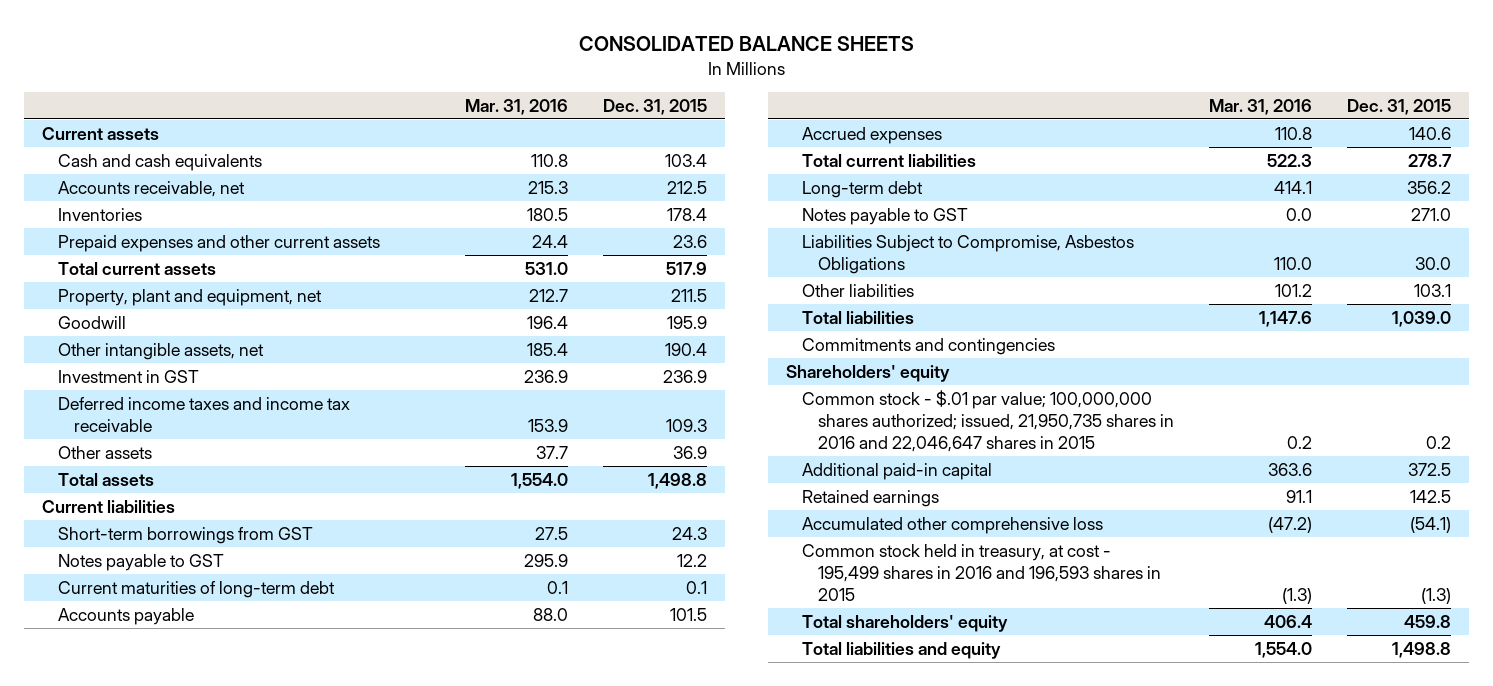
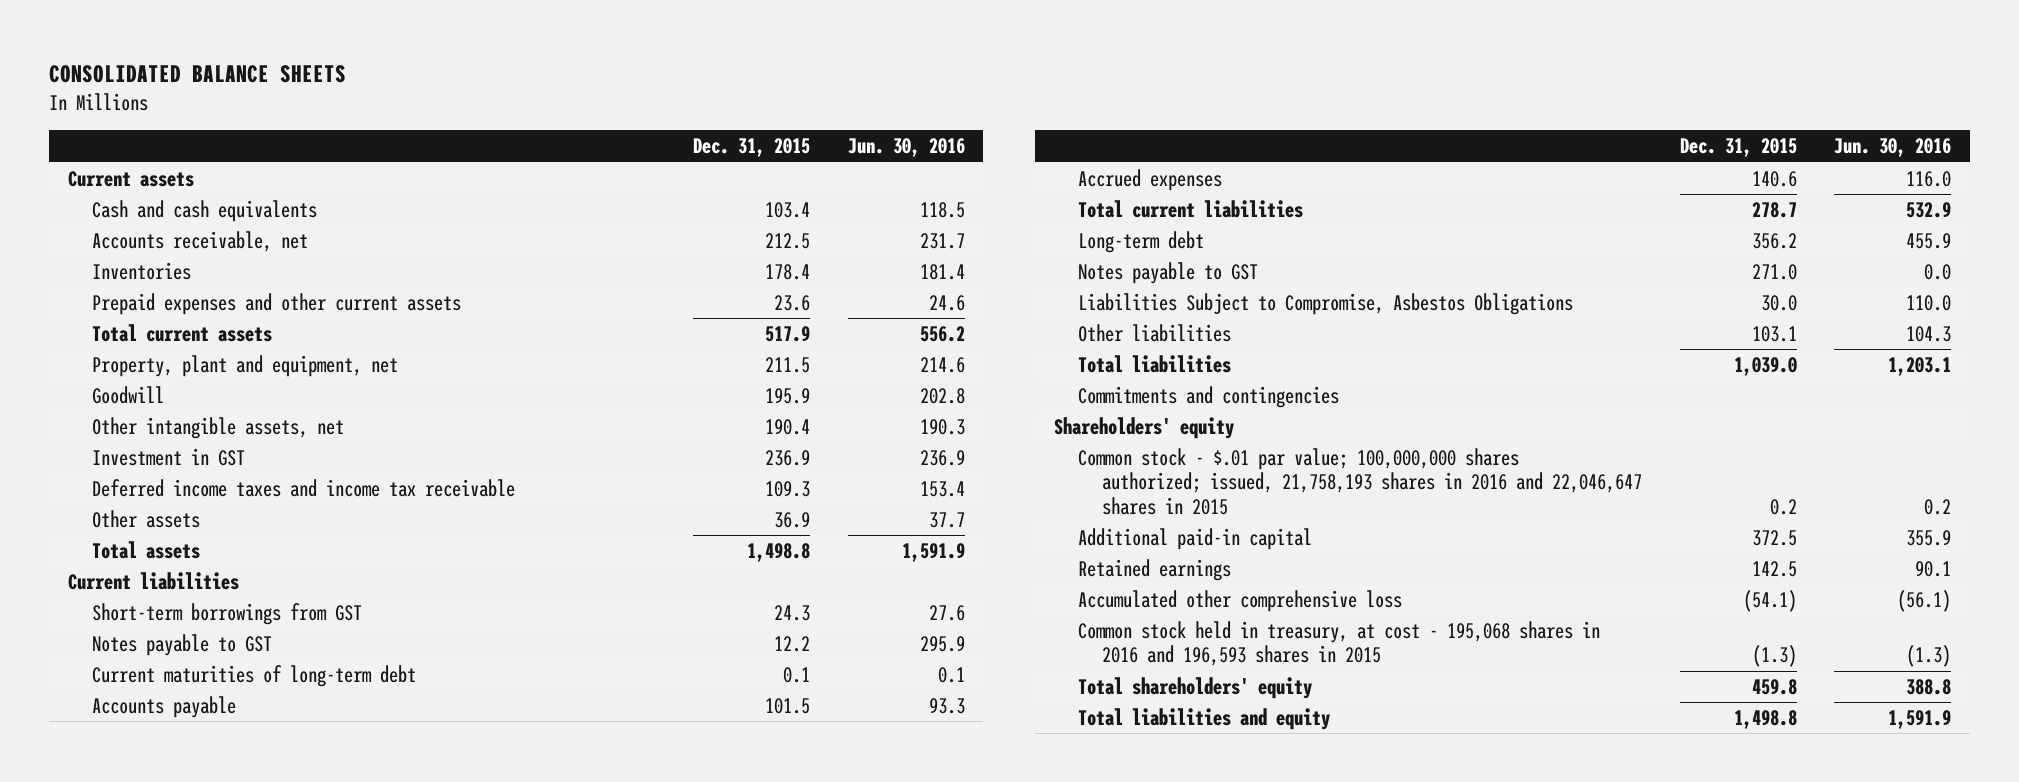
[465,98,569,115] Mar. 31, 2016 -> none
none -> [847,138,965,158] Jun. 30, 2016
[801,389,1174,452] Common stock - $.01 par value; 100,000,000 shares authorized; issued, 21,950,735 shares in 2016 and 22,046,647 shares in 2015 -> [1078,447,1643,515] Common stock - $.01 par value; 100,000,000 shares authorized; issued, 21,758,193 shares in 2016 and 22,046,647 shares in 2015
[801,543,1161,601] Common stock held in treasury, at cost - 195,499 shares in 2016 and 196,593 shares in 2015 -> [1078,620,1601,667] Common stock held in treasury, at cost - 195,068 shares in 2016 and 196,593 shares in 2015

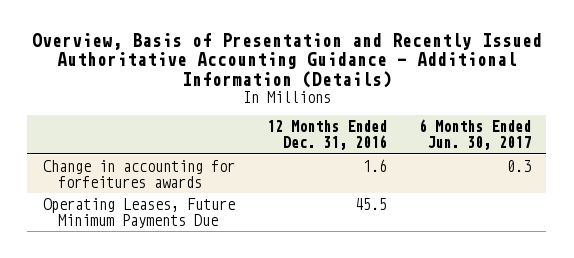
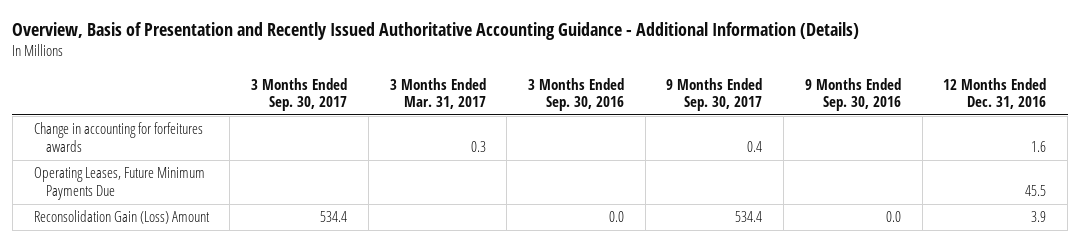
[418,119,531,151] 6 Months Ended Jun. 30, 2017 -> none
none -> [251,77,348,112] 3 Months Ended Sep. 30, 2017
none -> [389,77,486,110] 3 Months Ended Mar. 31, 2017
none -> [527,77,624,112] 3 Months Ended Sep. 30, 2016
none -> [666,77,763,112] 9 Months Ended Sep. 30, 2017
none -> [804,77,901,112] 9 Months Ended Sep. 30, 2016
none -> [33,210,210,225] Reconsolidation Gain (Loss) Amount

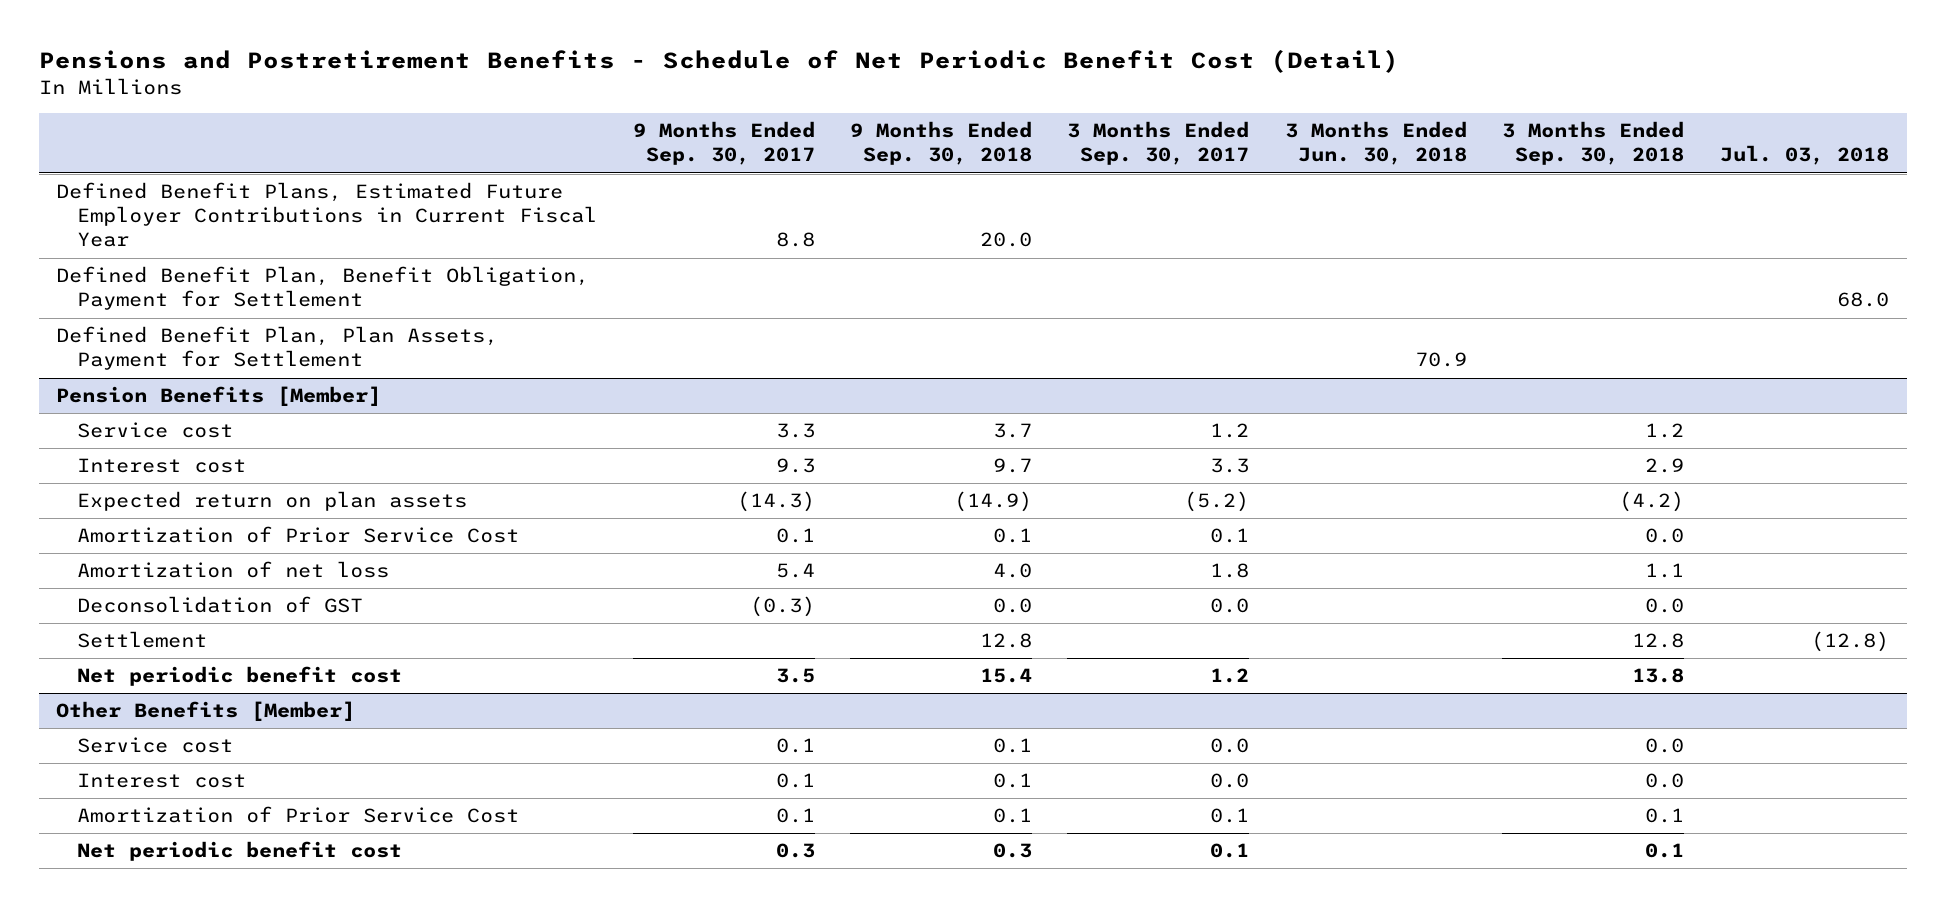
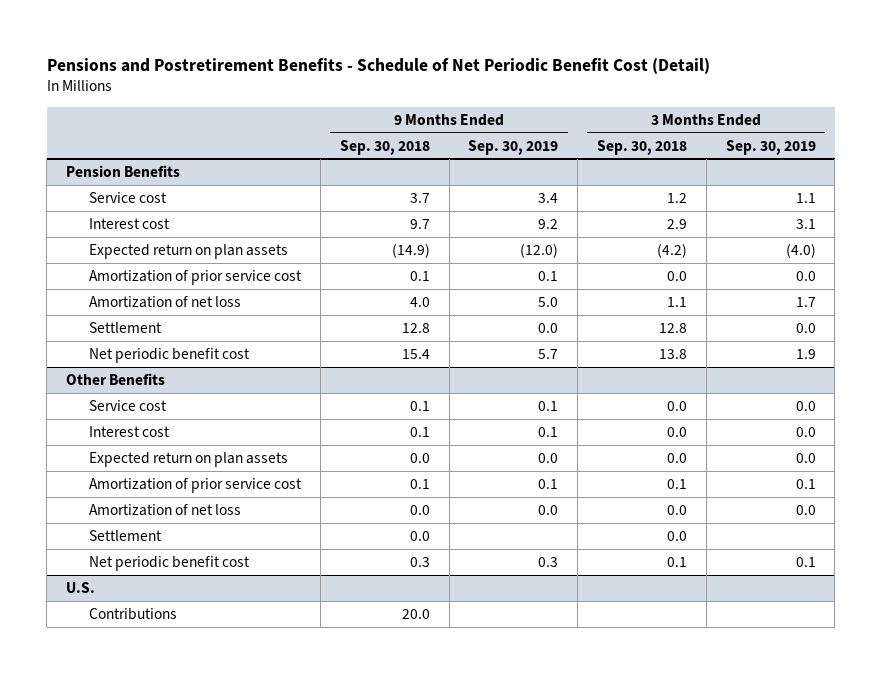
[632,121,815,166] 9 Months Ended Sep. 30, 2017 -> none
[1067,121,1250,166] 3 Months Ended Sep. 30, 2017 -> none
[1284,121,1467,166] 3 Months Ended Jun. 30, 2018 -> none
[1719,145,1889,166] Jul. 03, 2018 -> none
none -> [468,139,559,155] Sep. 30, 2019
none -> [725,139,816,155] Sep. 30, 2019
[56,182,598,248] Defined Benefit Plans, Estimated Future Employer Contributions in Current Fiscal Year -> none
[56,266,590,311] Defined Benefit Plan, Benefit Obligation, Payment for Settlement -> none
[56,326,499,371] Defined Benefit Plan, Plan Assets, Payment for Settlement -> none
[56,386,382,407] Pension Benefits [Member] -> [65,165,180,178] Pension Benefits
[77,526,520,544] Amortization of Prior Service Cost -> [89,270,303,286] Amortization of prior service cost
[77,596,364,614] Deconsolidation of GST -> none
[56,701,356,722] Other Benefits [Member] -> [65,373,165,386] Other Benefits
none -> [89,452,289,468] Expected return on plan assets
[77,806,520,824] Amortization of Prior Service Cost -> [89,478,303,494] Amortization of prior service cost
none -> [89,504,242,517] Amortization of net loss
none -> [89,530,163,542] Settlement
none -> [65,582,95,594] U.S.
none -> [89,608,178,621] Contributions

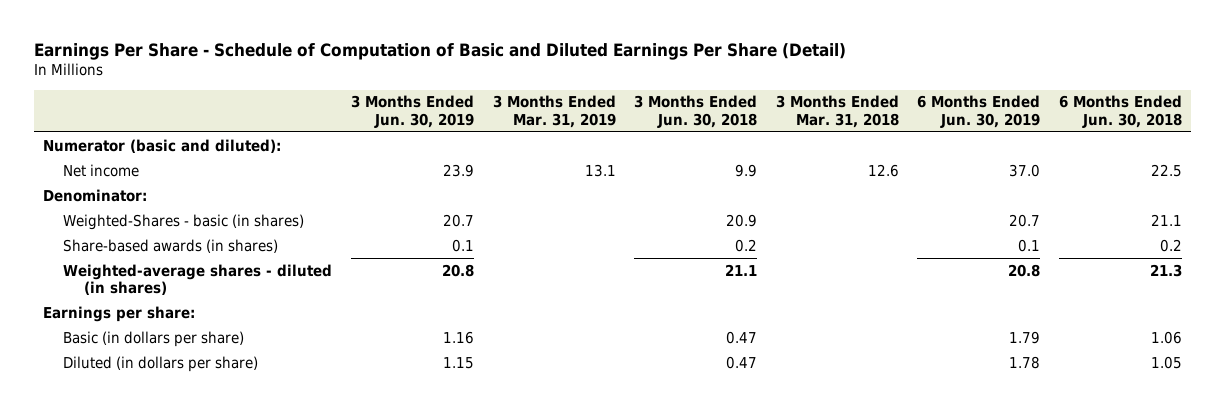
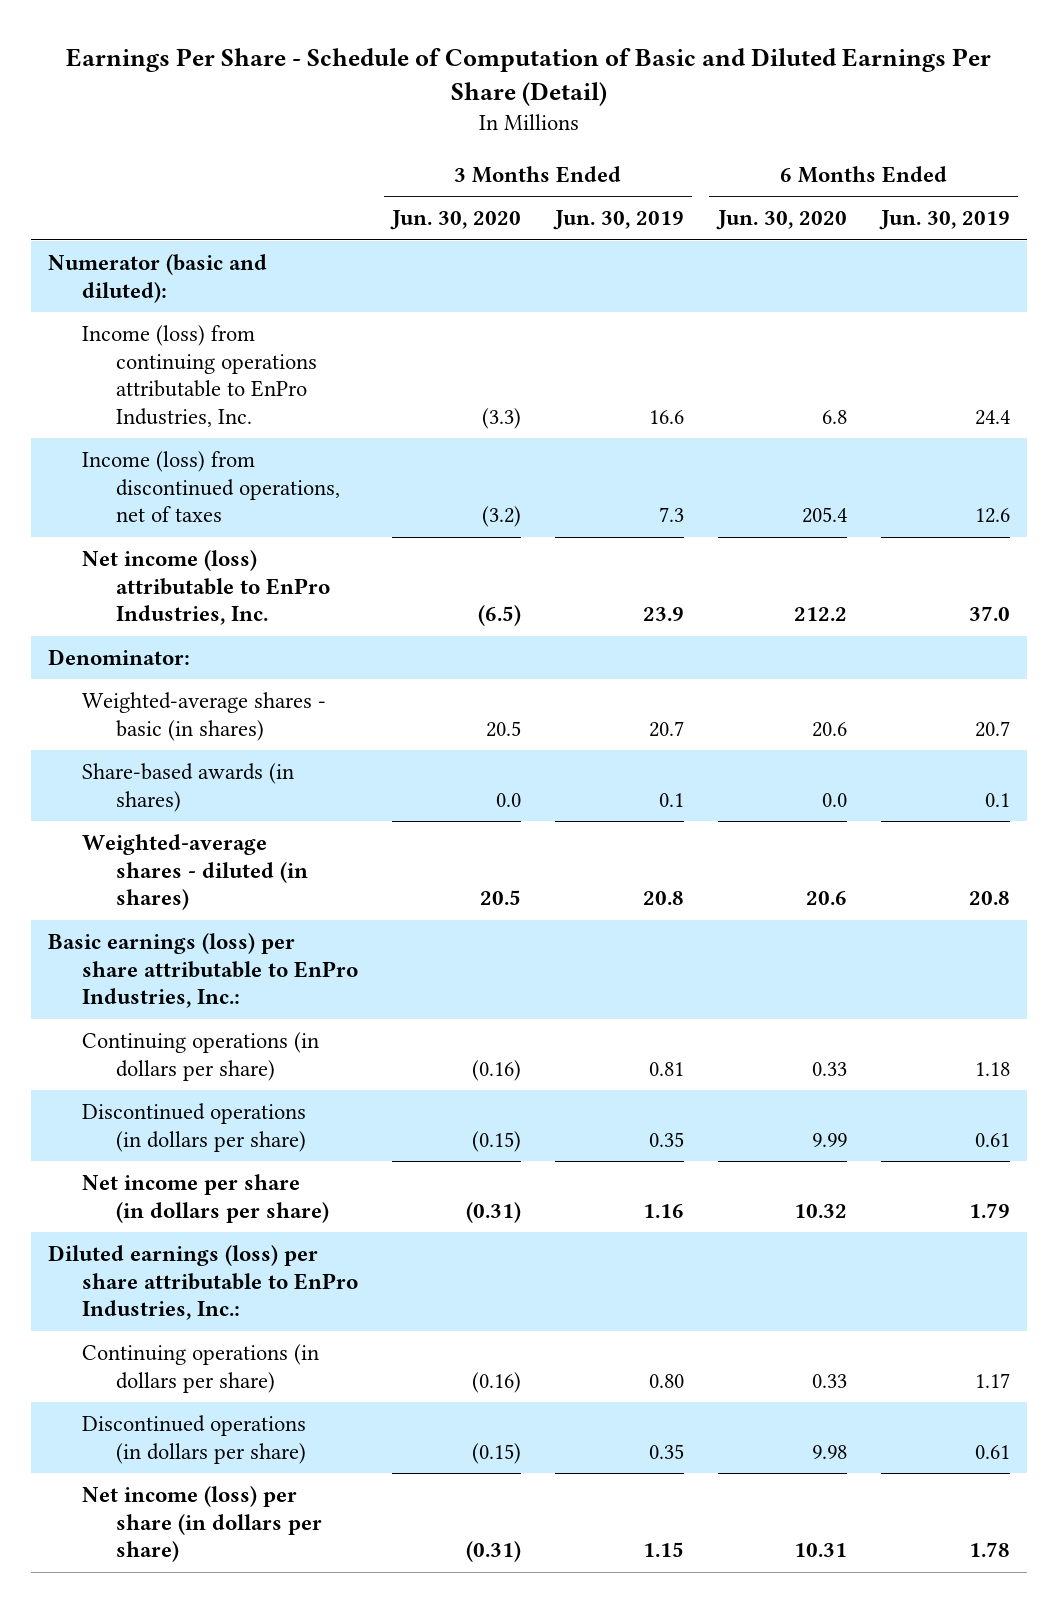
[492,95,616,128] 3 Months Ended Mar. 31, 2019 -> none
[634,95,758,128] 3 Months Ended Jun. 30, 2018 -> none
[775,95,899,128] 3 Months Ended Mar. 31, 2018 -> none
[1058,95,1182,128] 6 Months Ended Jun. 30, 2018 -> none
none -> [390,210,522,231] Jun. 30, 2020
none -> [715,210,847,231] Jun. 30, 2020
none -> [82,324,318,427] Income (loss) from continuing operations attributable to EnPro Industries, Inc.
none -> [82,450,341,523] Income (loss) from discontinued operations, net of taxes
[63,163,140,177] Net income -> [82,549,331,626] Net income (loss) attributable to EnPro Industries, Inc.
[63,213,305,230] Weighted-Shares - basic (in shares) -> [82,691,327,741] Weighted-average shares - basic (in shares)
[43,305,196,322] Earnings per share: -> none
none -> [48,932,359,1009] Basic earnings (loss) per share attributable to EnPro Industries, Inc.:
none -> [82,1031,320,1081] Continuing operations (in dollars per share)
none -> [82,1102,307,1152] Discontinued operations (in dollars per share)
[63,330,245,347] Basic (in dollars per share) -> [82,1173,330,1223] Net income per share (in dollars per share)
none -> [48,1244,359,1321] Diluted earnings (loss) per share attributable to EnPro Industries, Inc.:
none -> [82,1343,320,1393] Continuing operations (in dollars per share)
none -> [82,1414,307,1464] Discontinued operations (in dollars per share)
[63,355,259,372] Diluted (in dollars per share) -> [82,1485,323,1563] Net income (loss) per share (in dollars per share)

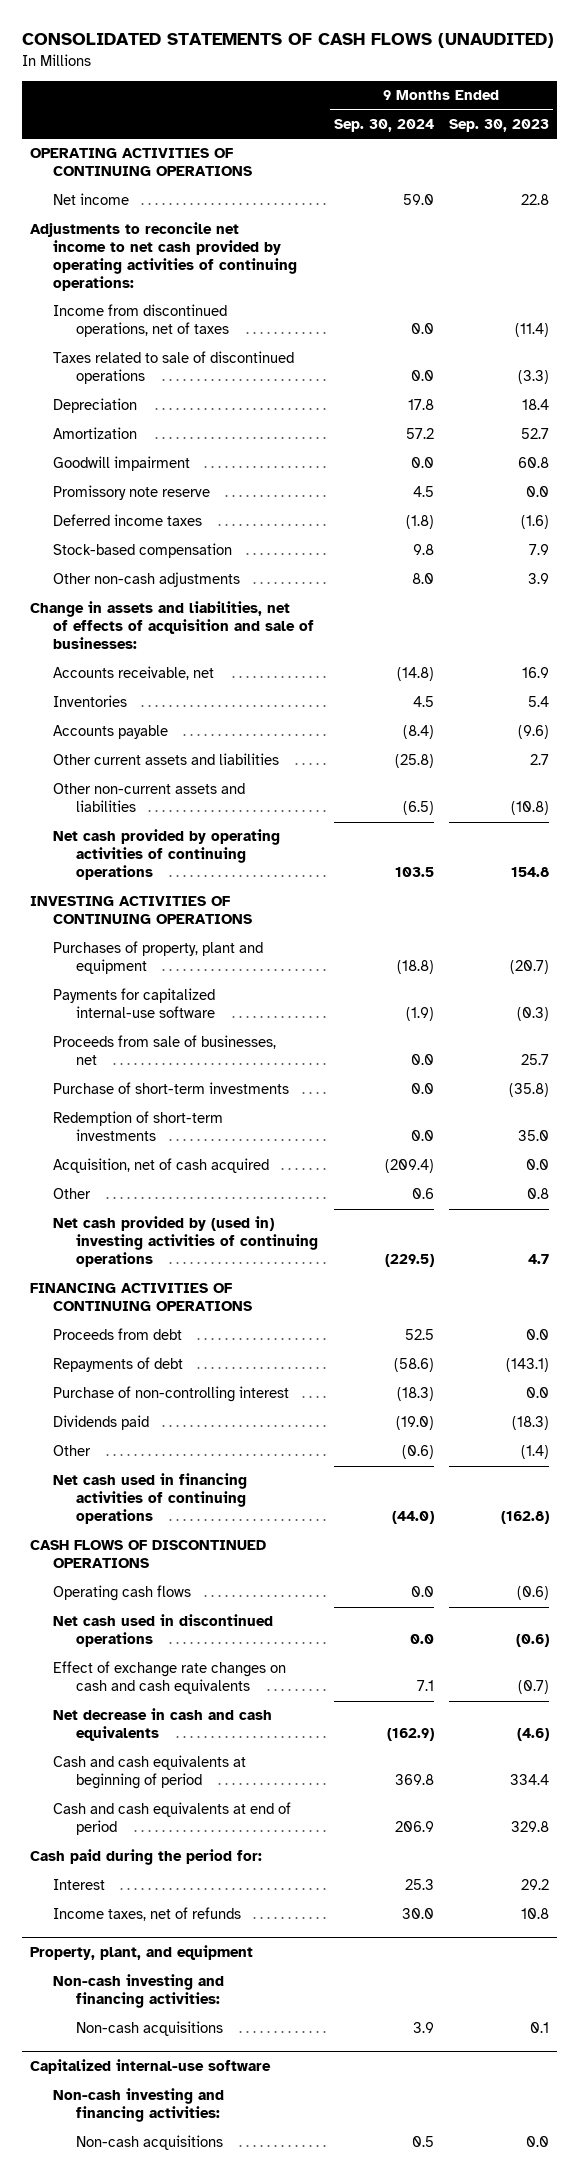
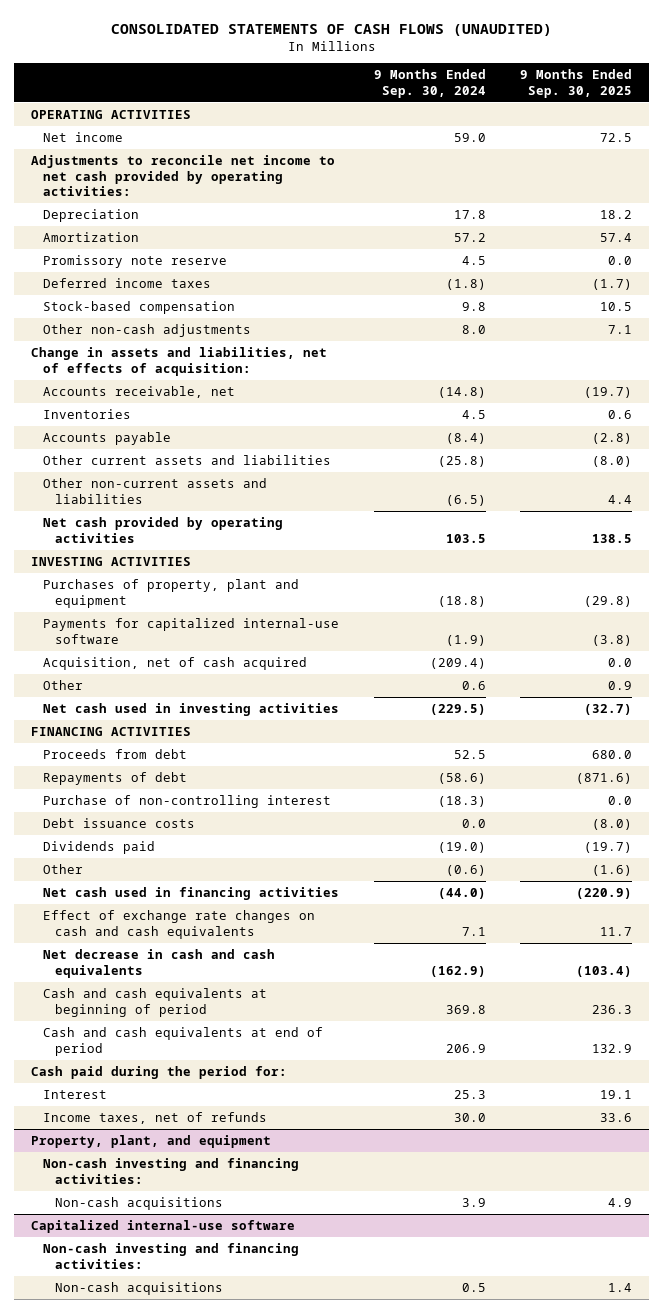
[449,118,550,132] Sep. 30, 2023 -> none
none -> [520,69,633,98] 9 Months Ended Sep. 30, 2025
[29,148,252,177] OPERATING ACTIVITIES OF CONTINUING OPERATIONS -> [31,110,192,120] OPERATING ACTIVITIES
[52,304,229,338] Income from discontinued operations, net of taxes -> none
[52,351,294,385] Taxes related to sale of discontinued operations -> none
[29,222,297,292] Adjustments to reconcile net income to net cash provided by operating activities of continuing operations: -> [31,155,336,196] Adjustments to reconcile net income to net cash provided by operating activities:
[52,456,190,472] Goodwill impairment -> none
[29,601,314,650] Change in assets and liabilities, net of effects of acquisition and sale of businesses: -> [31,347,328,376] Change in assets and liabilities, net of effects of acquisition:
[52,829,280,881] Net cash provided by operating activities of continuing operations -> [43,517,284,543] Net cash provided by operating activities
[29,896,252,925] INVESTING ACTIVITIES OF CONTINUING OPERATIONS -> [31,557,192,567] INVESTING ACTIVITIES
[52,1035,276,1066] Proceeds from sale of businesses, net -> none
[52,1082,289,1095] Purchase of short-term investments -> none
[52,1111,223,1142] Redemption of short-term investments -> none
[52,1216,318,1268] Net cash provided by (used in) investing activities of continuing operations -> [43,703,340,717] Net cash used in investing activities
[29,1283,252,1312] FINANCING ACTIVITIES OF CONTINUING OPERATIONS -> [31,727,192,737] FINANCING ACTIVITIES
none -> [43,818,196,829] Debt issuance costs
[29,1540,266,1569] CASH FLOWS OF DISCONTINUED OPERATIONS -> none
[52,1585,191,1602] Operating cash flows -> none
[52,1614,273,1648] Net cash used in discontinued operations -> none
[52,1473,247,1525] Net cash used in financing activities of continuing operations -> [43,887,340,901] Net cash used in financing activities

